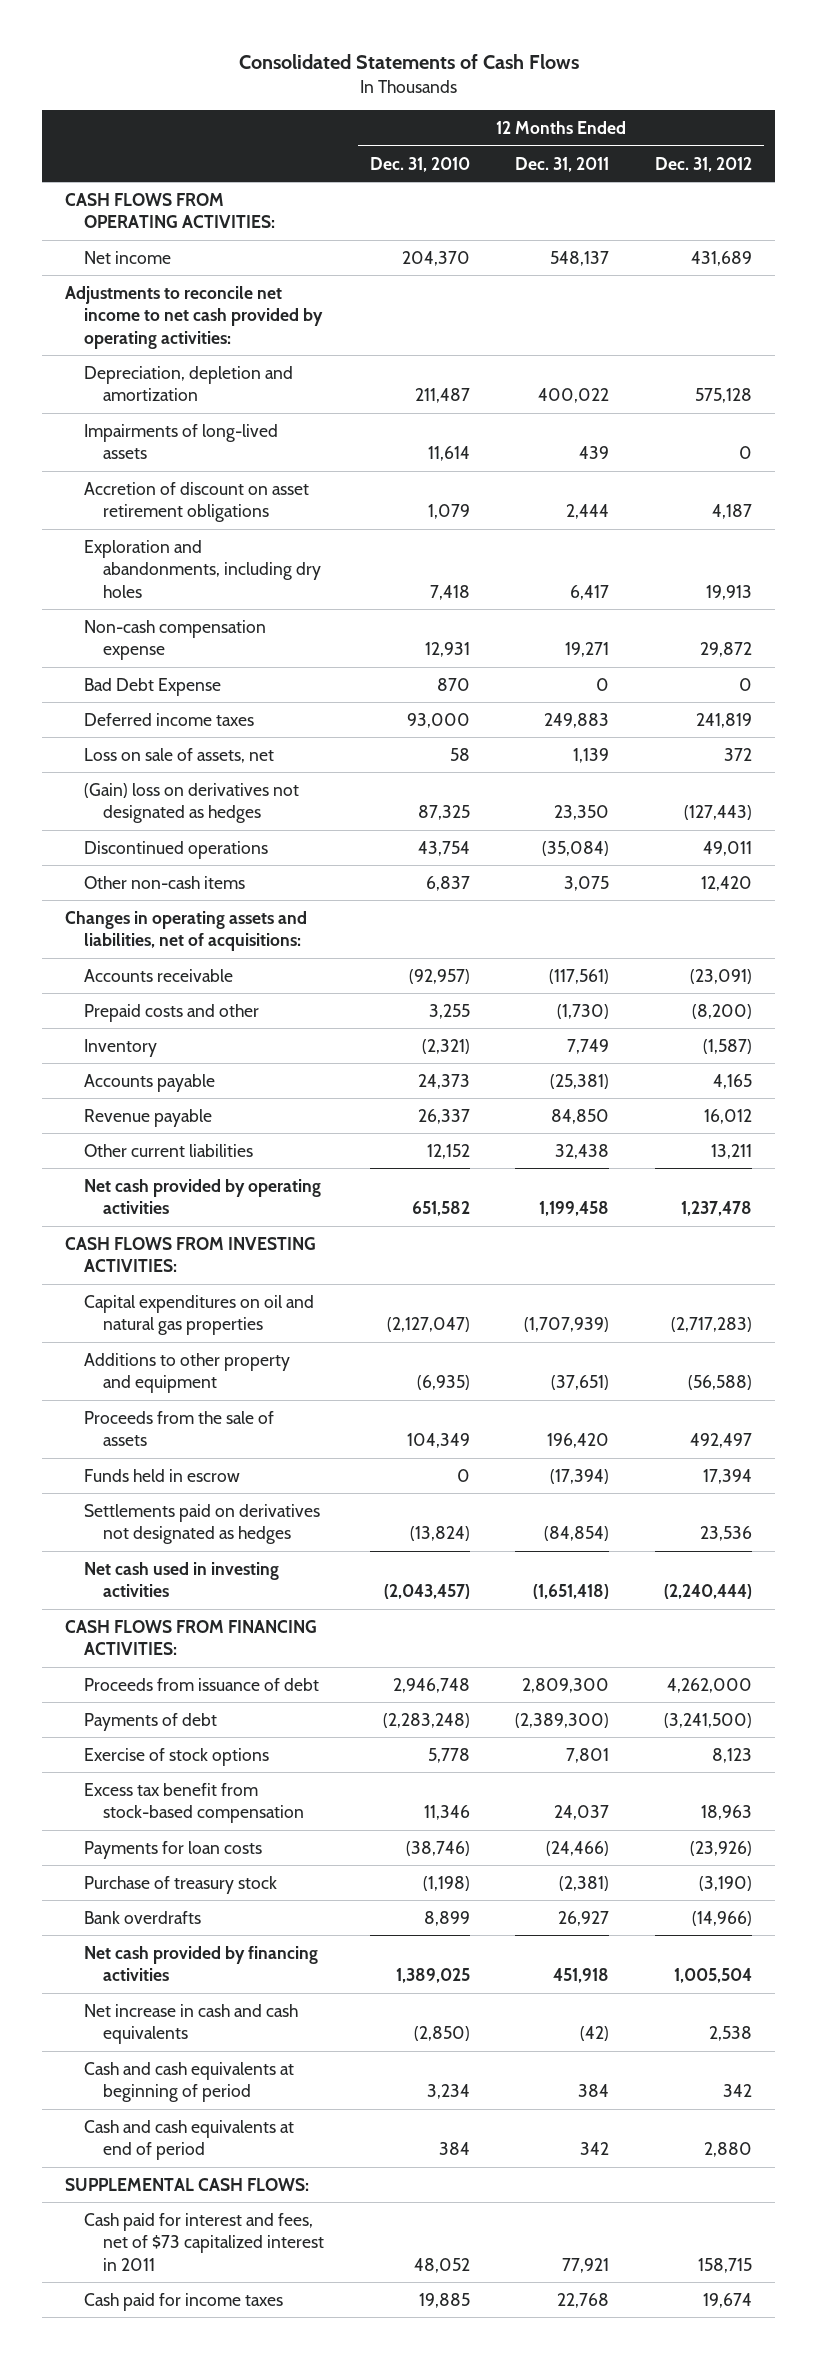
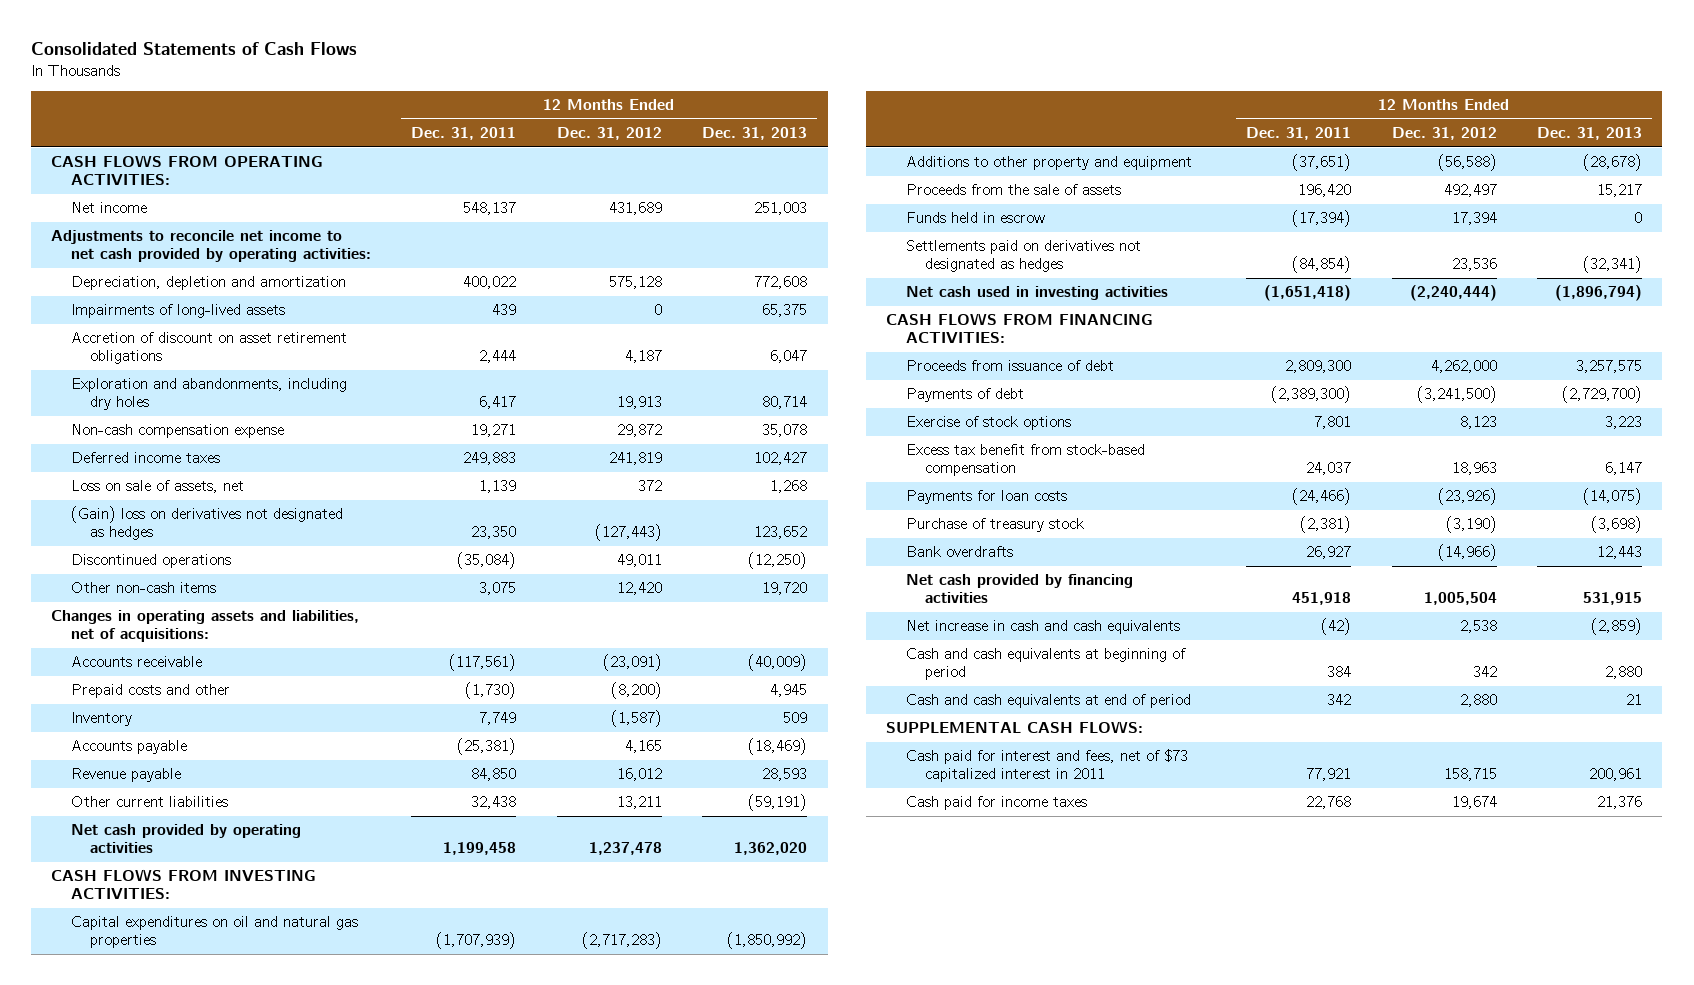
[369,156,470,172] Dec. 31, 2010 -> none
none -> [702,127,808,141] Dec. 31, 2013
[83,677,221,696] Bad Debt Expense -> none

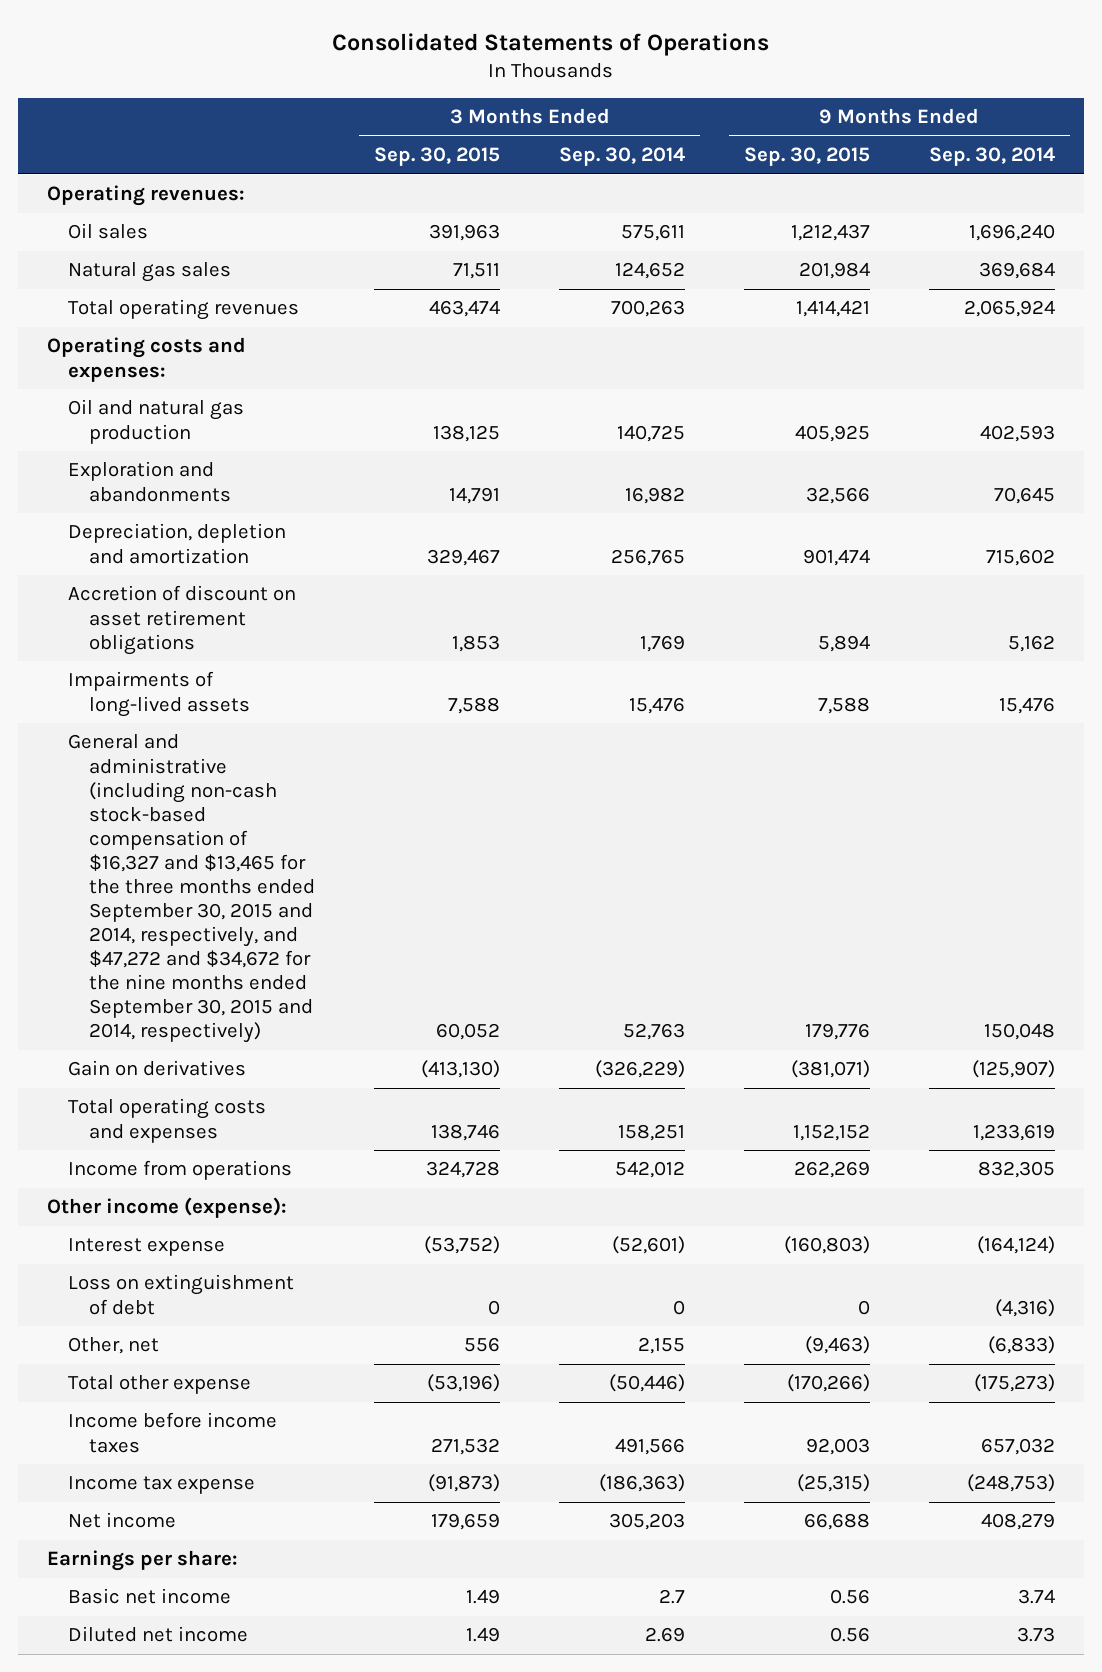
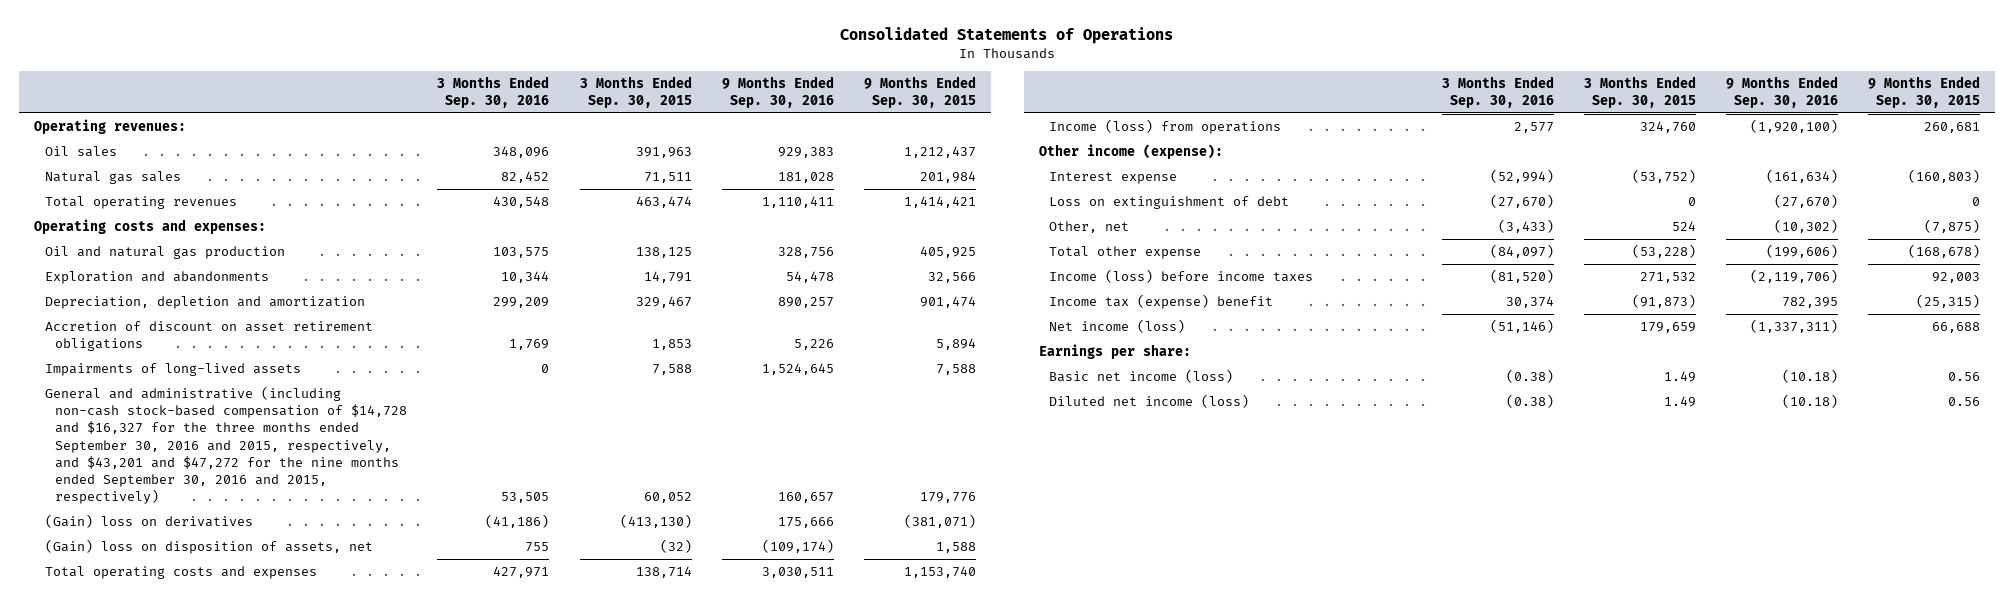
[559,147,686,167] Sep. 30, 2014 -> none
[928,147,1055,167] Sep. 30, 2014 -> none
none -> [437,75,550,109] 3 Months Ended Sep. 30, 2016
none -> [721,75,834,109] 9 Months Ended Sep. 30, 2016
[68,734,316,1044] General and administrative (including non-cash stock-based compensation of $16,327 and $13,465 for the three months ended September 30, 2015 and 2014, respectively, and $47,272 and $34,672 for the nine months ended September 30, 2015 and 2014, respectively) -> [44,386,408,504] General and administrative (including non-cash stock-based compensation of $14,728 and $16,327 for the three months ended September 30, 2016 and 2015, respectively, and $43,201 and $47,272 for the nine months ended September 30, 2016 and 2015, respectively)
[68,1060,247,1077] Gain on derivatives -> [44,514,253,529] (Gain) loss on derivatives
none -> [44,539,373,555] (Gain) loss on disposition of assets, net
[431,1123,501,1141] 138,746 -> [635,566,692,579] 138,714
[792,1123,870,1141] 1,152,152 -> [903,566,976,579] 1,153,740
[68,1160,293,1181] Income from operations -> [1049,119,1282,135] Income (loss) from operations
[426,1161,501,1179] 324,728 -> [1639,121,1696,134] 324,760
[793,1161,870,1179] 262,269 -> [1923,122,1980,134] 260,681
[464,1337,501,1353] 556 -> [1671,221,1696,232] 524
[804,1336,870,1355] (9,463) -> [1923,219,1980,234] (7,875)
[427,1374,501,1393] (53,196) -> [1631,244,1696,259] (53,228)
[786,1374,870,1393] (170,266) -> [1907,244,1980,259] (168,678)
[68,1412,278,1453] Income before income taxes -> [1049,269,1314,284] Income (loss) before income taxes
[68,1476,256,1495] Income tax expense -> [1049,294,1274,310] Income tax (expense) benefit
[68,1512,177,1529] Net income -> [1049,319,1186,334] Net income (loss)
[68,1588,232,1605] Basic net income -> [1049,369,1234,384] Basic net income (loss)
[68,1626,249,1643] Diluted net income -> [1049,394,1250,409] Diluted net income (loss)

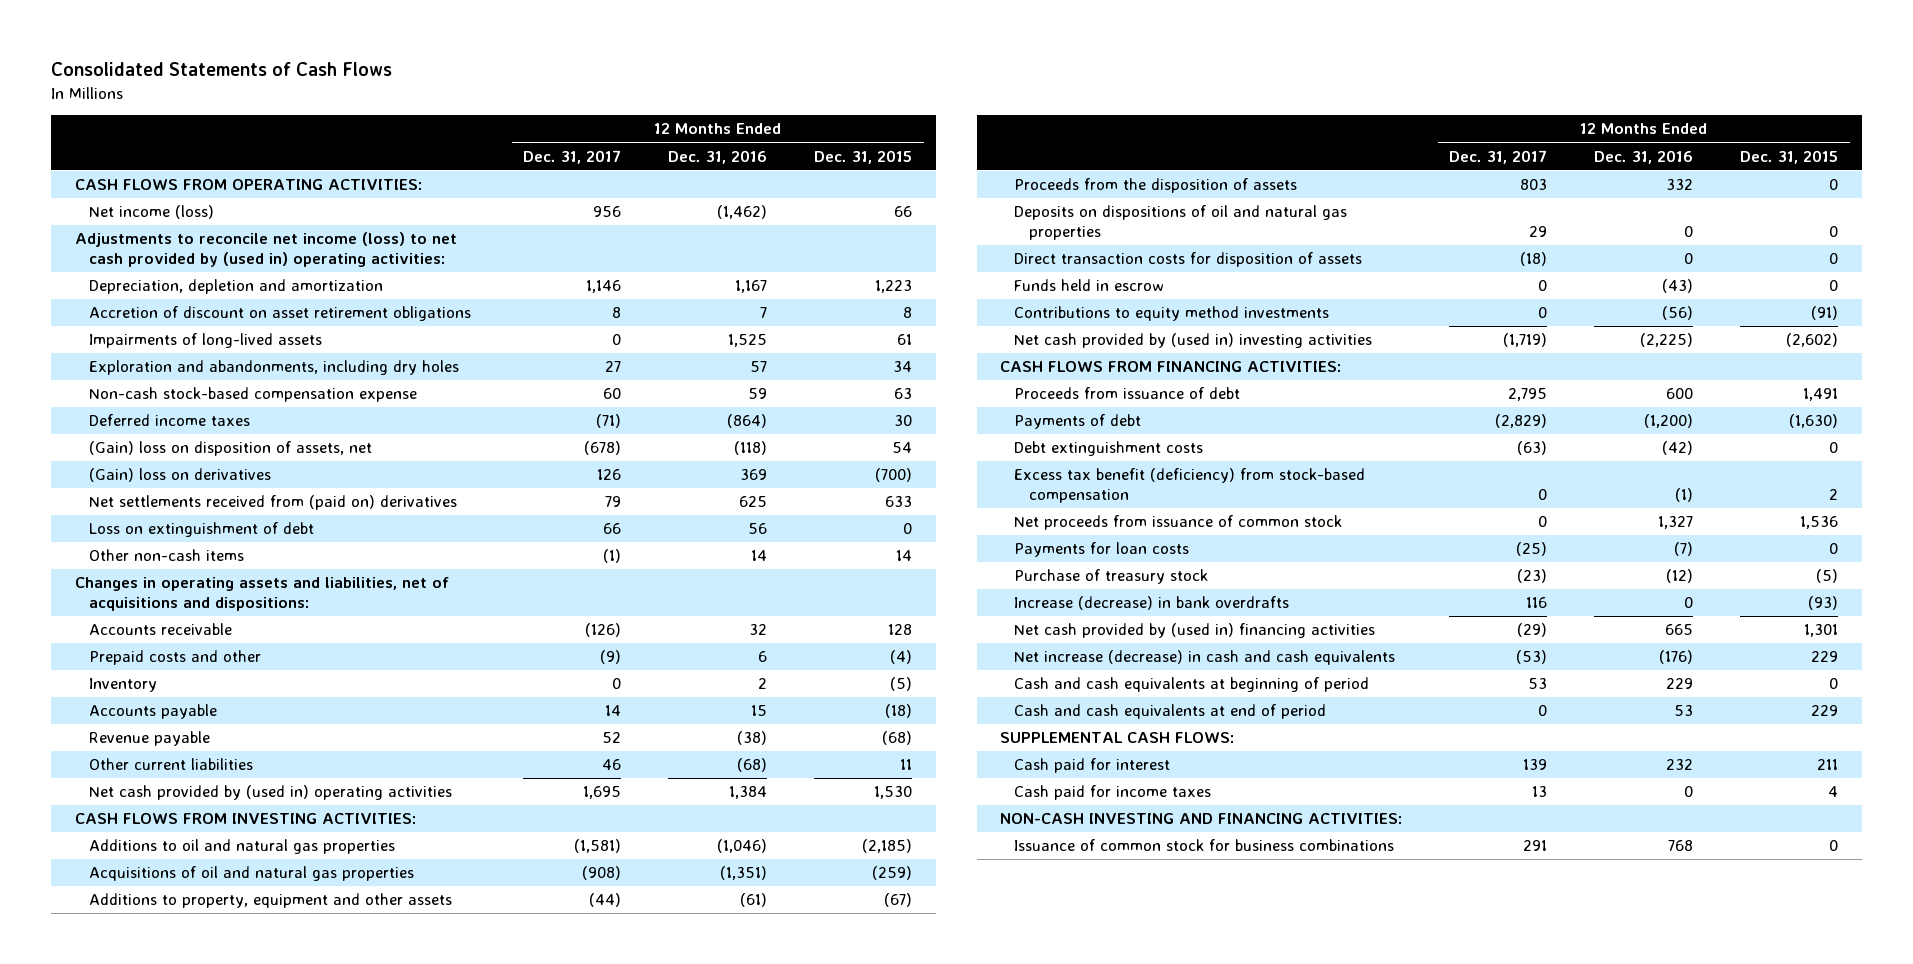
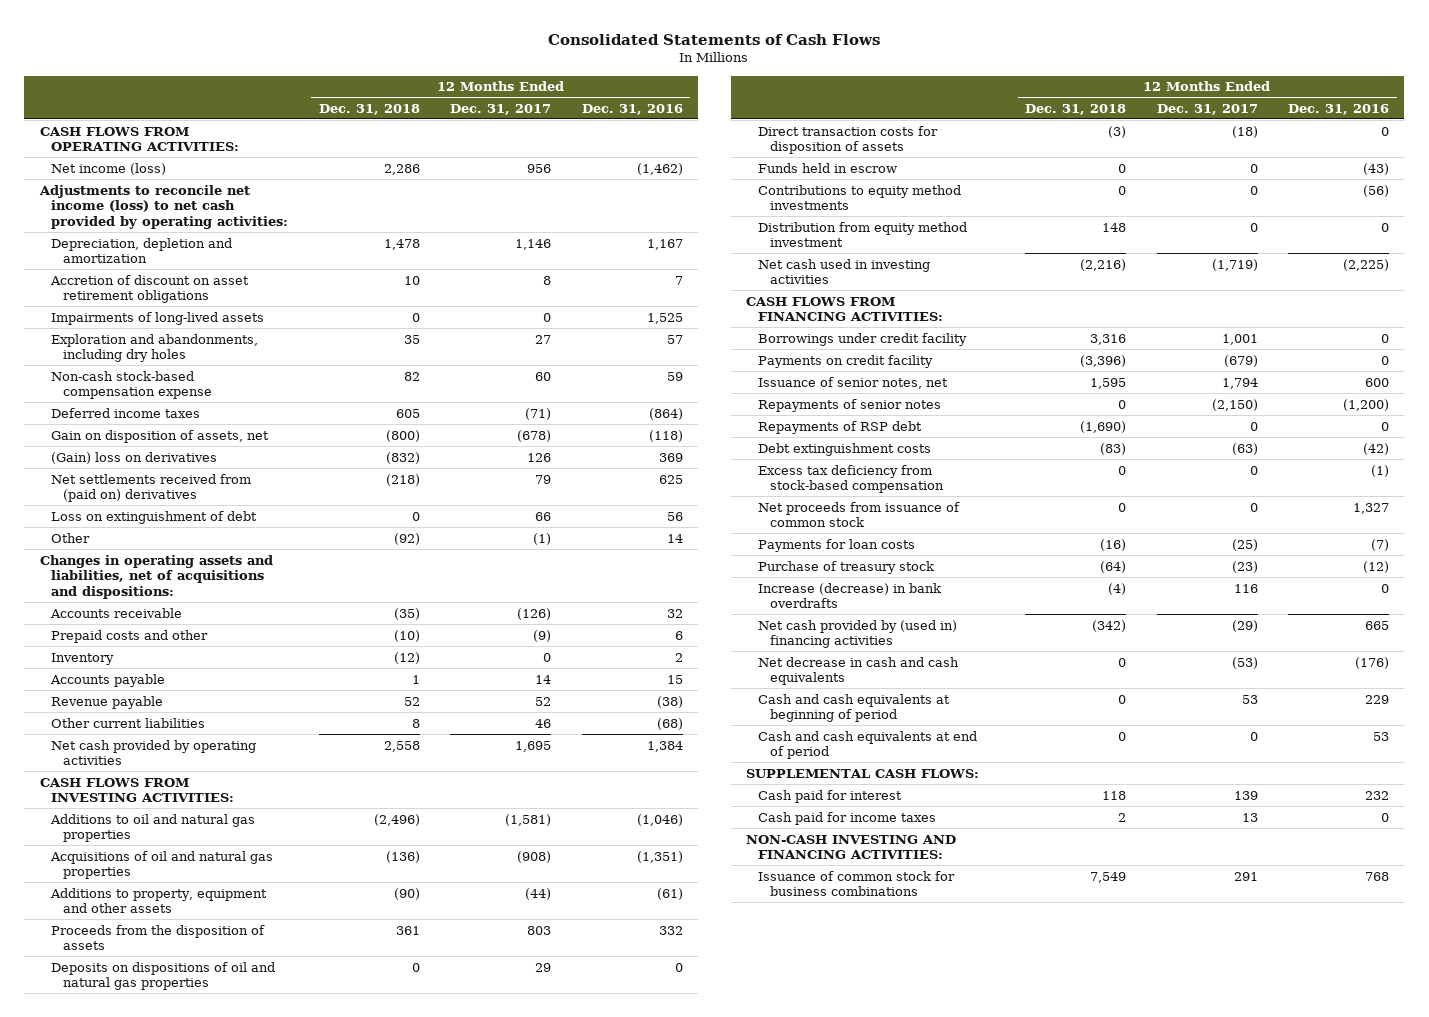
[814,149,913,164] Dec. 31, 2015 -> none
none -> [318,103,420,115] Dec. 31, 2018
[74,232,457,267] Adjustments to reconcile net income (loss) to net cash provided by (used in) operating activities: -> [38,184,289,230] Adjustments to reconcile net income (loss) to net cash provided by operating activities:
[88,441,372,457] (Gain) loss on disposition of assets, net -> [51,429,270,443] Gain on disposition of assets, net
[88,549,244,562] Other non-cash items -> [51,532,91,543] Other
[88,785,452,801] Net cash provided by (used in) operating activities -> [51,739,257,766] Net cash provided by operating activities
none -> [757,221,967,248] Distribution from equity method investment
[1014,333,1373,349] Net cash provided by (used in) investing activities -> [757,258,930,285] Net cash used in investing activities
[1014,387,1241,400] Proceeds from issuance of debt -> none
[1014,414,1142,430] Payments of debt -> none
none -> [757,332,967,346] Borrowings under credit facility
none -> [757,354,933,368] Payments on credit facility
none -> [757,376,948,389] Issuance of senior notes, net
none -> [757,398,941,412] Repayments of senior notes
none -> [757,420,922,434] Repayments of RSP debt
[1014,468,1366,503] Excess tax benefit (deficiency) from stock-based compensation -> [757,464,944,494] Excess tax deficiency from stock-based compensation
[1014,650,1396,666] Net increase (decrease) in cash and cash equivalents -> [757,656,959,686] Net decrease in cash and cash equivalents

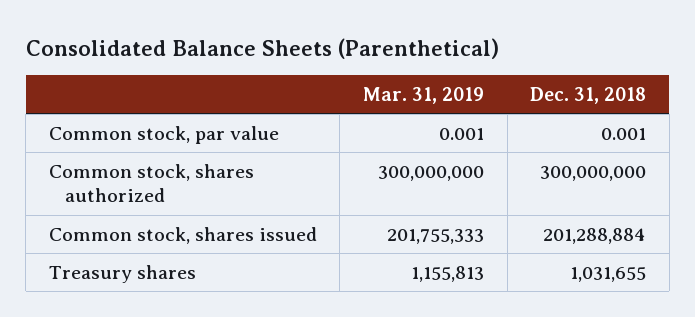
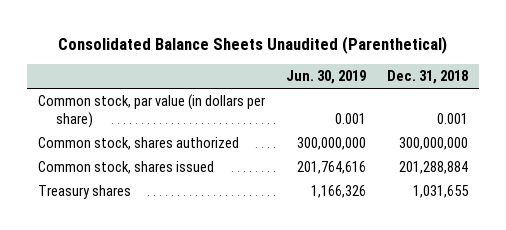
[25,37,499,59] Consolidated Balance Sheets (Parenthetical) -> [58,35,448,54] Consolidated Balance Sheets Unaudited (Parenthetical)
[363,86,485,104] Mar. 31, 2019 -> none
none -> [286,70,367,85] Jun. 30, 2019
[48,125,279,144] Common stock, par value -> [37,94,265,129] Common stock, par value (in dollars per share)

